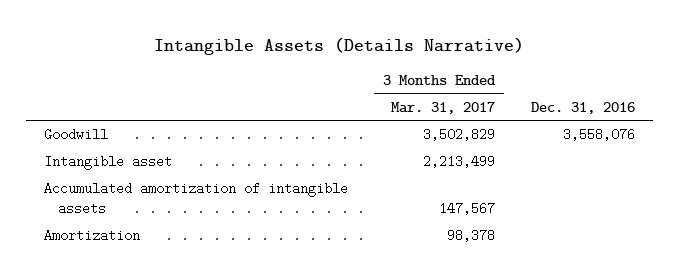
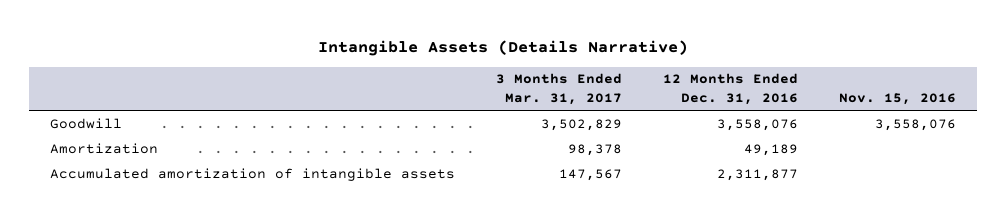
[531,101,636,114] Dec. 31, 2016 -> none
none -> [663,73,799,105] 12 Months Ended Dec. 31, 2016
none -> [839,92,957,105] Nov. 15, 2016
[43,155,172,171] Intangible asset -> none
[43,182,348,216] Accumulated amortization of intangible assets -> [49,167,455,181] Accumulated amortization of intangible assets

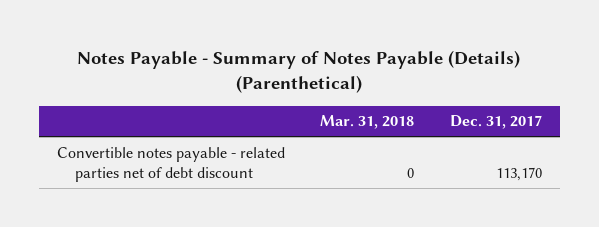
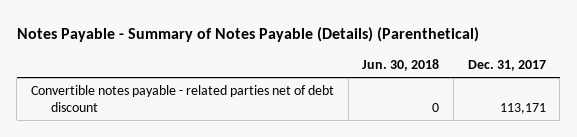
[320,115,415,130] Mar. 31, 2018 -> none
none -> [362,59,440,72] Jun. 30, 2018
[495,166,542,181] 113,170 -> [499,102,546,114] 113,171

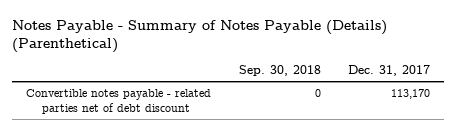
[362,59,440,72] Jun. 30, 2018 -> none
none -> [238,65,321,77] Sep. 30, 2018
[499,102,546,114] 113,171 -> [391,88,431,99] 113,170

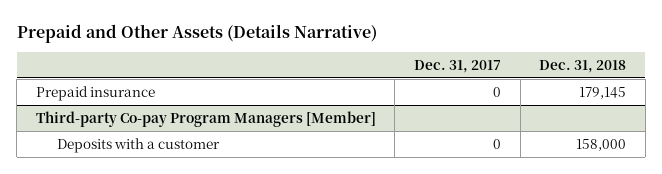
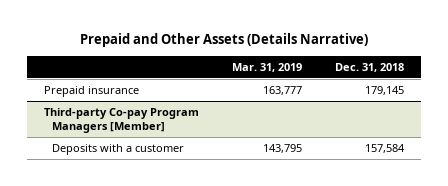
[414,59,502,73] Dec. 31, 2017 -> none
none -> [231,62,302,72] Mar. 31, 2019
[576,139,627,152] 158,000 -> [365,143,406,153] 157,584

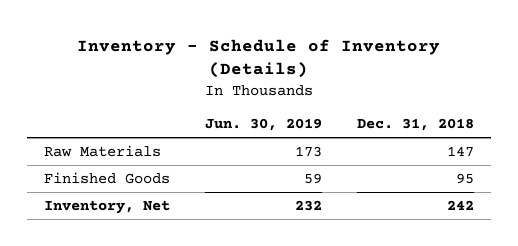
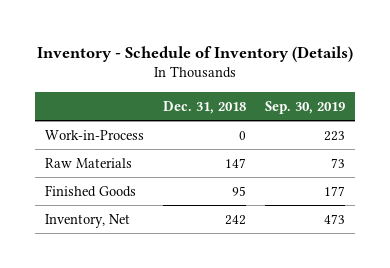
[205,118,323,132] Jun. 30, 2019 -> none
none -> [265,100,346,114] Sep. 30, 2019
none -> [44,129,144,140] Work-in-Process

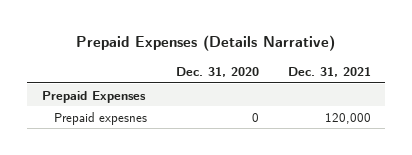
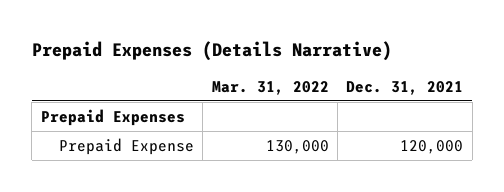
[175,66,259,77] Dec. 31, 2020 -> none
none -> [211,80,329,95] Mar. 31, 2022
[53,111,147,125] Prepaid expesnes -> [59,137,195,155] Prepaid Expense

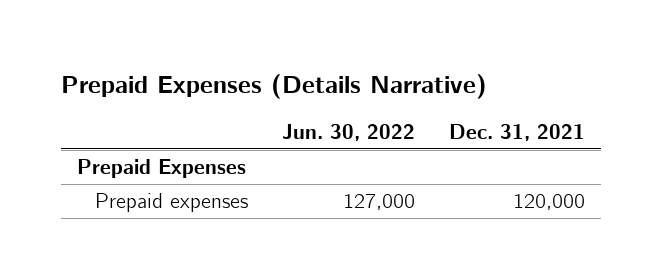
[211,80,329,95] Mar. 31, 2022 -> none
none -> [281,124,415,142] Jun. 30, 2022
[59,137,195,155] Prepaid Expense -> [95,193,249,213] Prepaid expenses

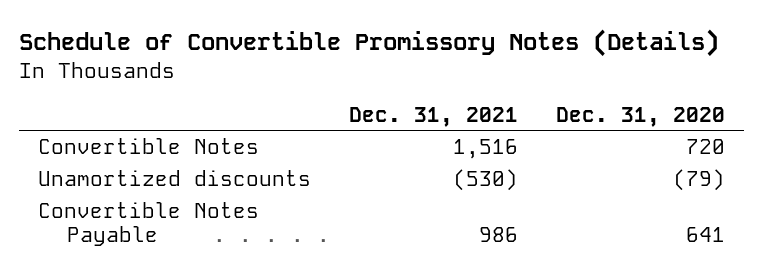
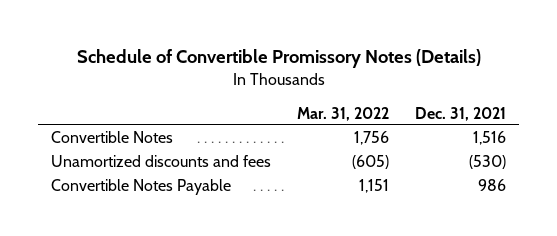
[555,106,725,127] Dec. 31, 2020 -> none
none -> [297,106,390,121] Mar. 31, 2022
[37,170,311,187] Unamortized discounts -> [51,155,272,168] Unamortized discounts and fees

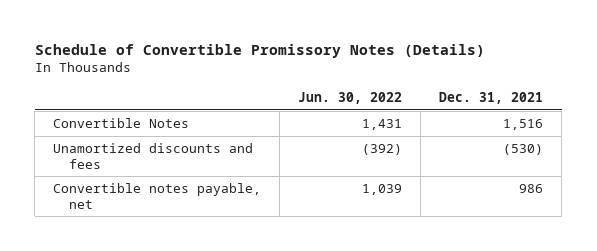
[297,106,390,121] Mar. 31, 2022 -> none
none -> [298,91,403,104] Jun. 30, 2022
[51,179,232,196] Convertible Notes Payable -> [53,182,262,209] Convertible notes payable, net

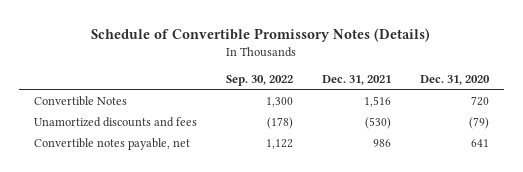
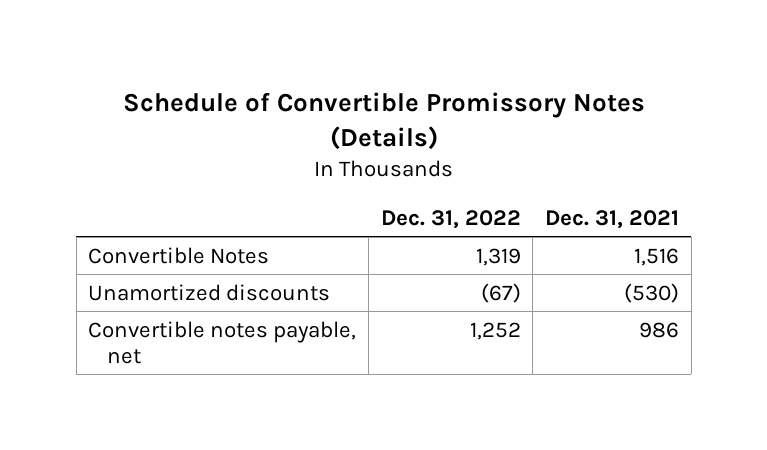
[225,74,293,86] Sep. 30, 2022 -> none
[419,74,490,85] Dec. 31, 2020 -> none
none -> [380,209,521,229] Dec. 31, 2022
[33,116,197,127] Unamortized discounts and fees -> [88,283,331,301] Unamortized discounts

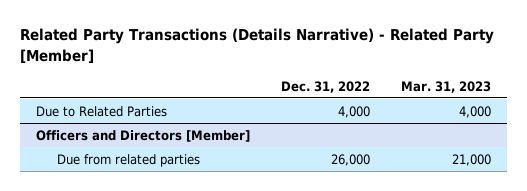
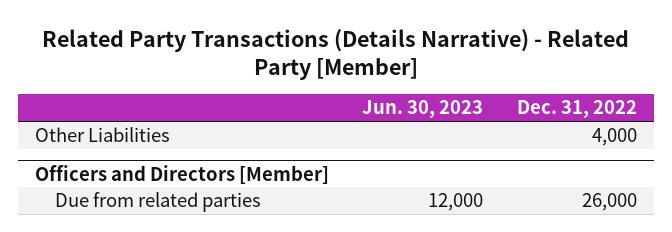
[400,80,491,93] Mar. 31, 2023 -> none
none -> [362,100,484,119] Jun. 30, 2023
[35,105,167,117] Due to Related Parties -> [34,127,170,143] Other Liabilities

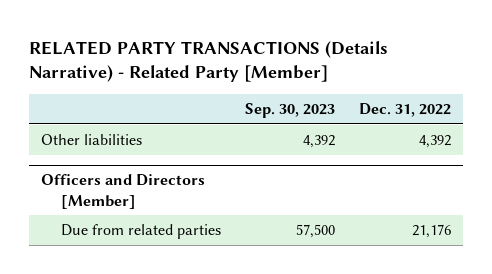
[41,28,629,81] Related Party Transactions (Details Narrative) - Related Party [Member] -> [29,40,389,83] RELATED PARTY TRANSACTIONS (Details Narrative) - Related Party [Member]
[362,100,484,119] Jun. 30, 2023 -> none
none -> [245,103,336,119] Sep. 30, 2023
[34,127,170,143] Other Liabilities -> [41,134,143,146] Other liabilities
[592,128,638,147] 4,000 -> [419,135,452,149] 4,392
[582,193,638,212] 26,000 -> [412,224,452,239] 21,176

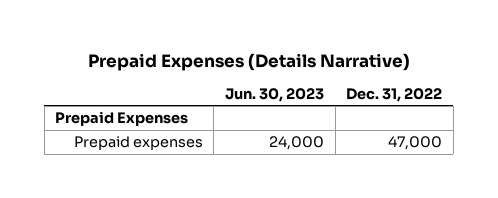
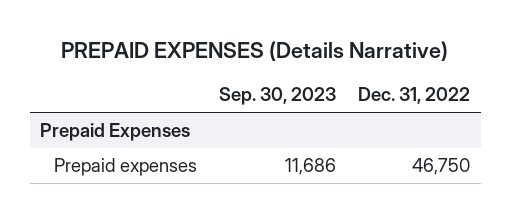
[87,53,410,72] Prepaid Expenses (Details Narrative) -> [61,41,449,62] PREPAID EXPENSES (Details Narrative)
[225,87,325,102] Jun. 30, 2023 -> none
none -> [218,87,336,106] Sep. 30, 2023
[388,136,443,151] 47,000 -> [411,158,470,176] 46,750

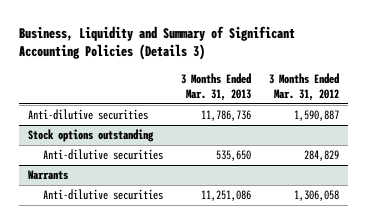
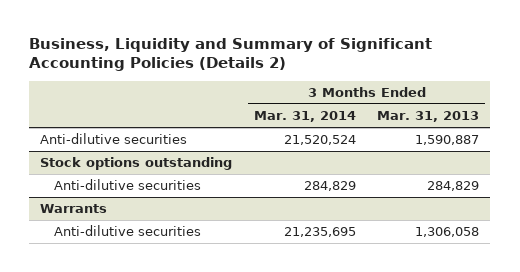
[18,25,295,61] Business, Liquidity and Summary of Significant Accounting Policies (Details 3) -> [29,37,433,72] Business, Liquidity and Summary of Significant Accounting Policies (Details 2)
[269,72,340,101] 3 Months Ended Mar. 31, 2012 -> none
none -> [253,111,356,123] Mar. 31, 2014
[201,110,252,122] 11,786,736 -> [415,135,480,146] 1,590,887
[216,150,252,162] 535,650 -> [427,181,480,192] 284,829
[201,190,252,202] 11,251,086 -> [415,227,480,238] 1,306,058

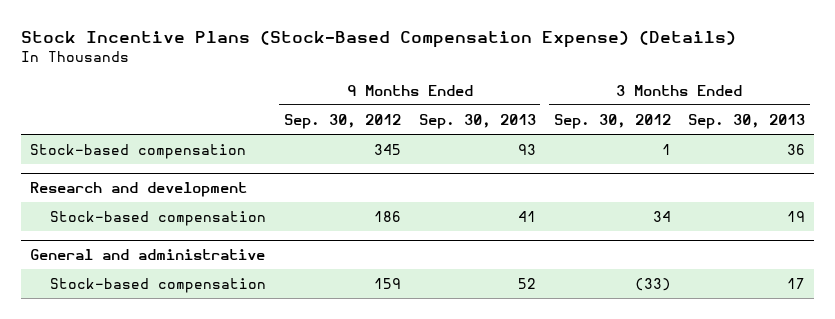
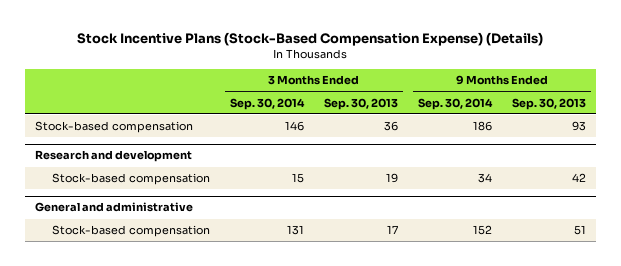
[283,113,401,129] Sep. 30, 2012 -> none
[553,113,671,129] Sep. 30, 2012 -> none
none -> [230,97,306,110] Sep. 30, 2014
none -> [417,97,493,110] Sep. 30, 2014
[517,210,536,222] 41 -> [571,173,586,183] 42
[517,277,536,289] 52 -> [573,225,586,236] 51

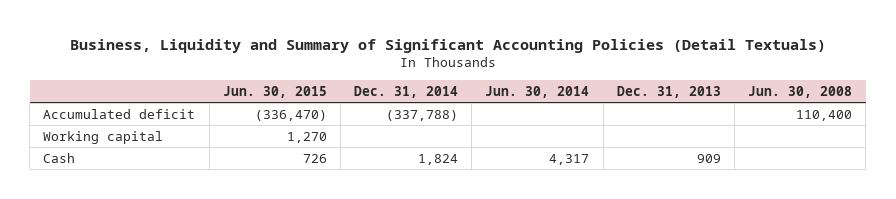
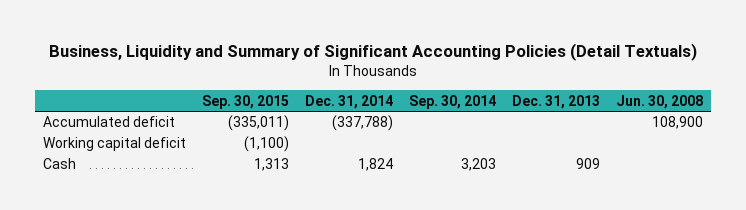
[222,85,327,98] Jun. 30, 2015 -> none
[485,85,590,98] Jun. 30, 2014 -> none
none -> [201,94,289,109] Sep. 30, 2015
none -> [408,94,496,109] Sep. 30, 2014
[796,109,853,121] 110,400 -> [652,116,704,130] 108,900
[43,130,164,144] Working capital -> [42,137,186,152] Working capital deficit

